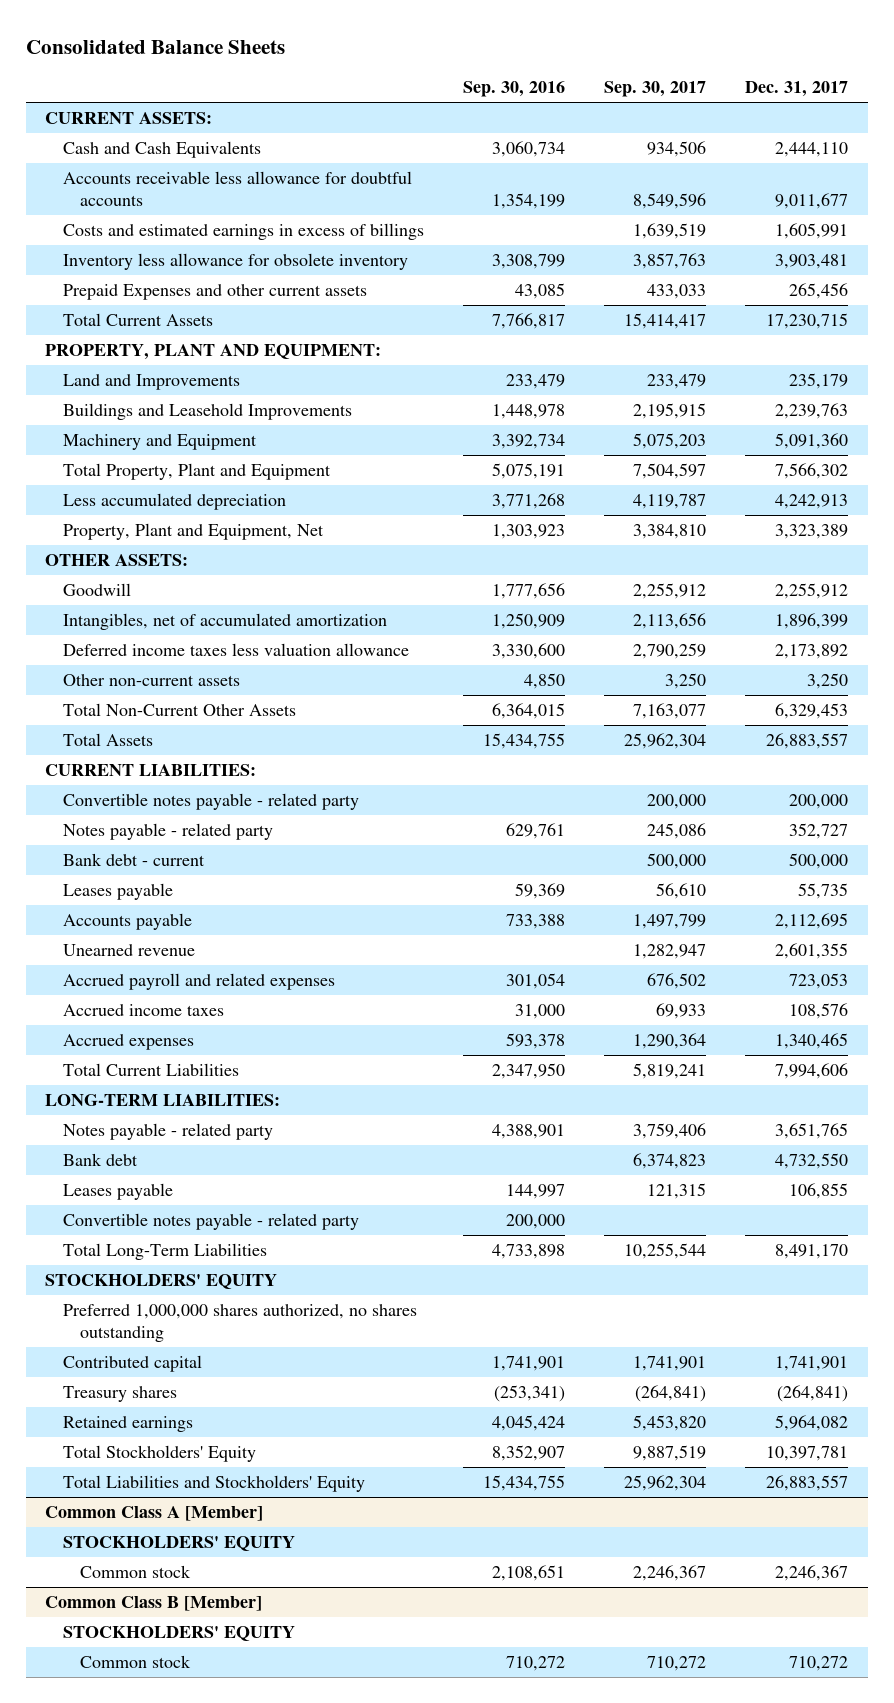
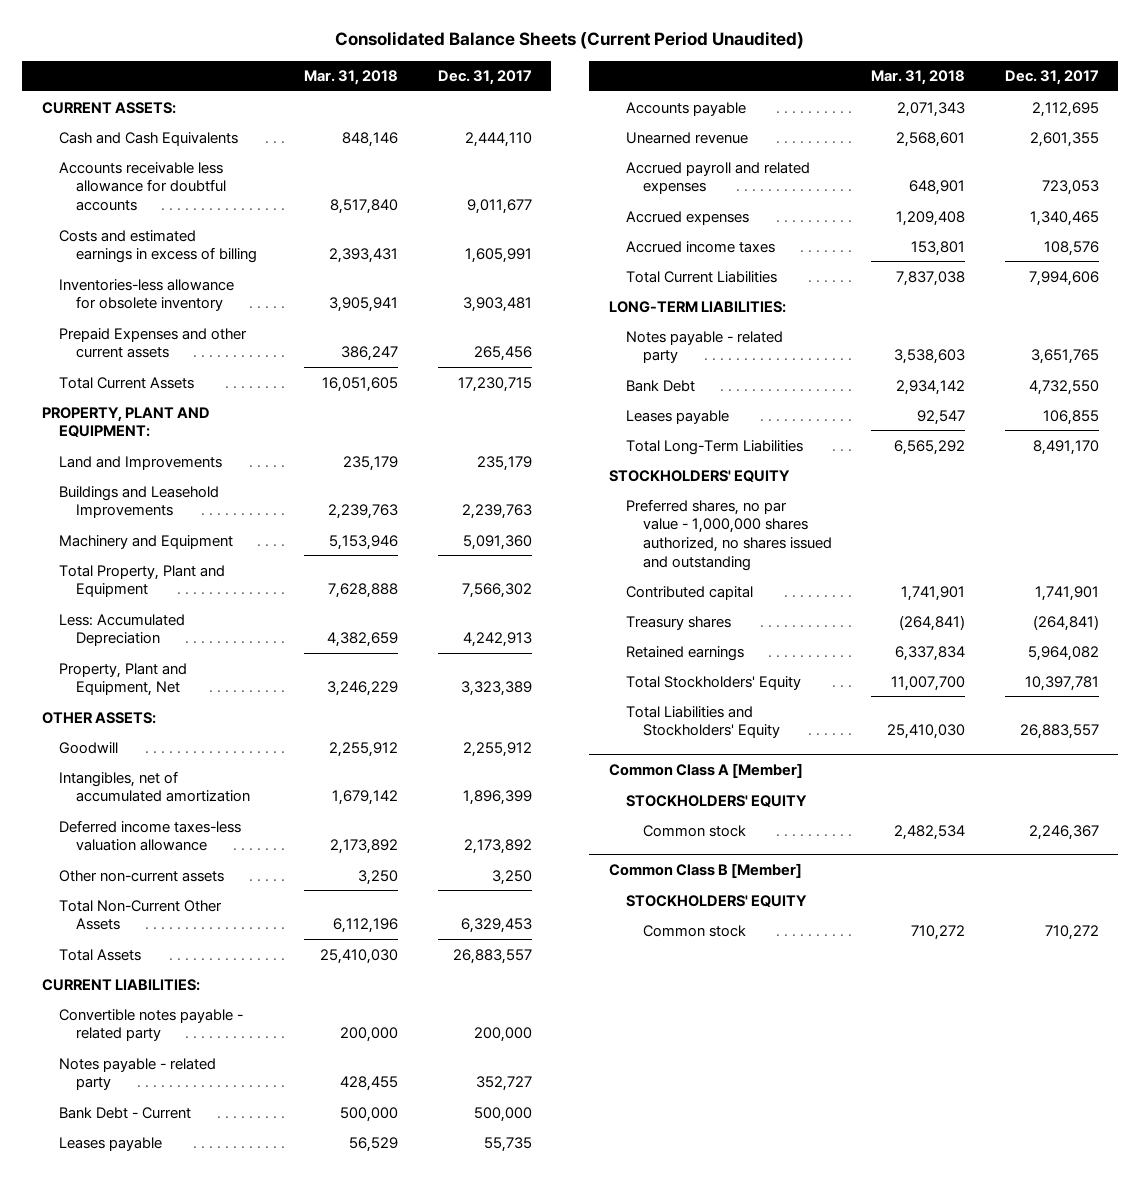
[25,40,285,55] Consolidated Balance Sheets -> [335,31,805,50] Consolidated Balance Sheets (Current Period Unaudited)
[462,81,565,98] Sep. 30, 2016 -> none
[604,81,707,98] Sep. 30, 2017 -> none
none -> [304,70,399,86] Mar. 31, 2018
[62,223,424,241] Costs and estimated earnings in excess of billings -> [58,229,258,264] Costs and estimated earnings in excess of billing
[62,253,408,271] Inventory less allowance for obsolete inventory -> [58,278,234,312] Inventories-less allowance for obsolete inventory
[62,493,286,511] Less accumulated depreciation -> [58,613,185,647] Less: Accumulated Depreciation
[62,643,409,657] Deferred income taxes less valuation allowance -> [58,819,241,852] Deferred income taxes-less valuation allowance
[62,853,205,867] Bank debt - current -> [58,1106,191,1119] Bank Debt - Current
[62,1004,224,1017] Accrued income taxes -> [625,240,775,253] Accrued income taxes
[62,1153,138,1167] Bank debt -> [625,379,695,392] Bank Debt
[62,1213,359,1231] Convertible notes payable - related party -> none
[62,1304,417,1343] Preferred 1,000,000 shares authorized, no shares outstanding -> [625,498,833,571] Preferred shares, no par value - 1,000,000 shares authorized, no shares issued and outstanding

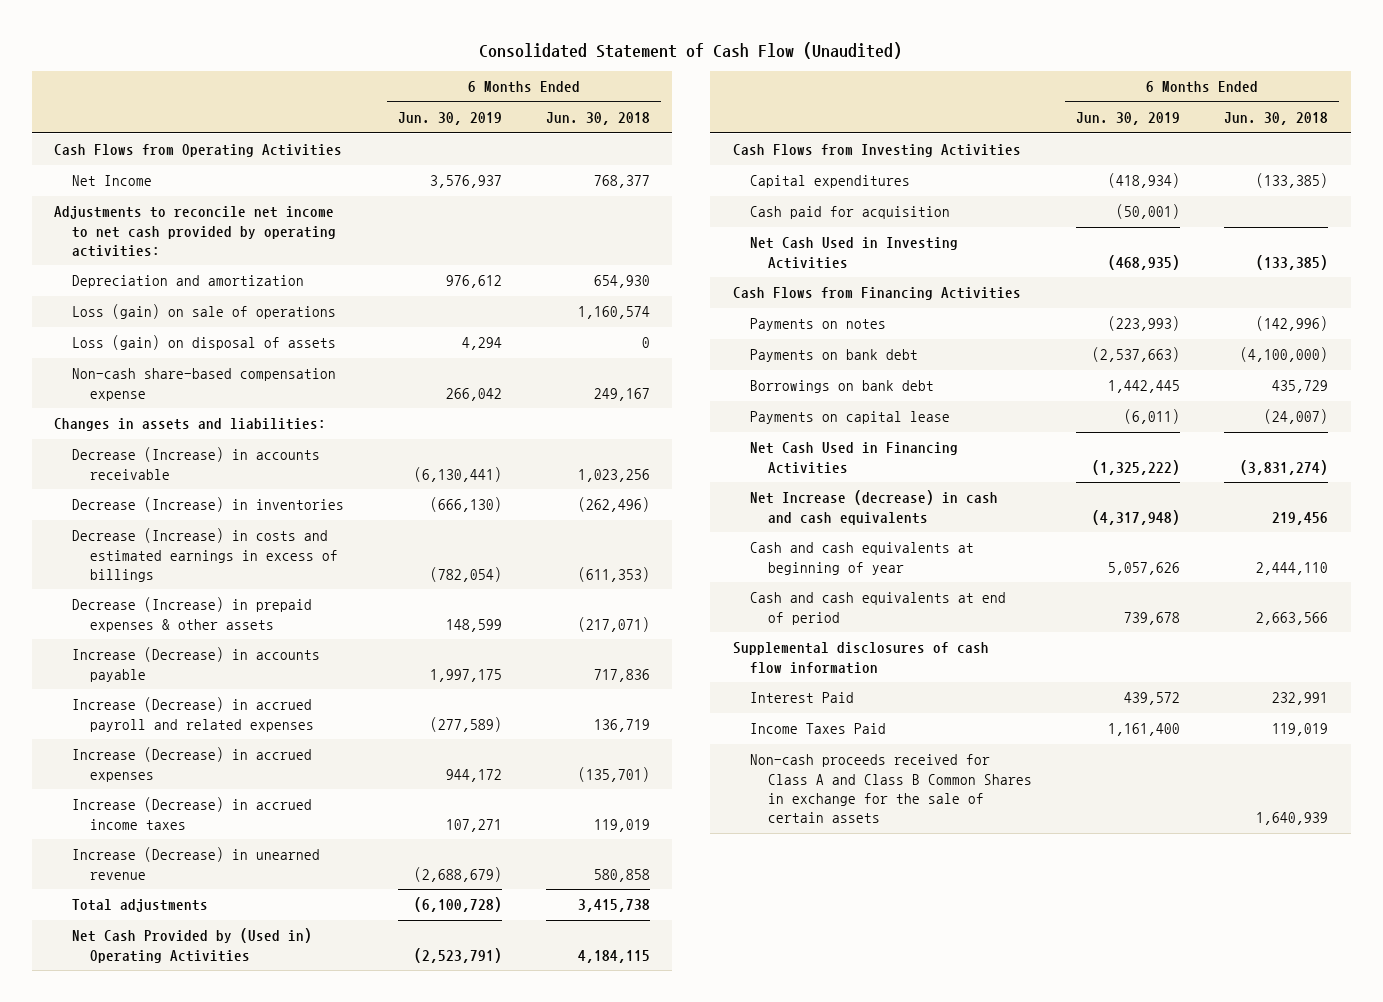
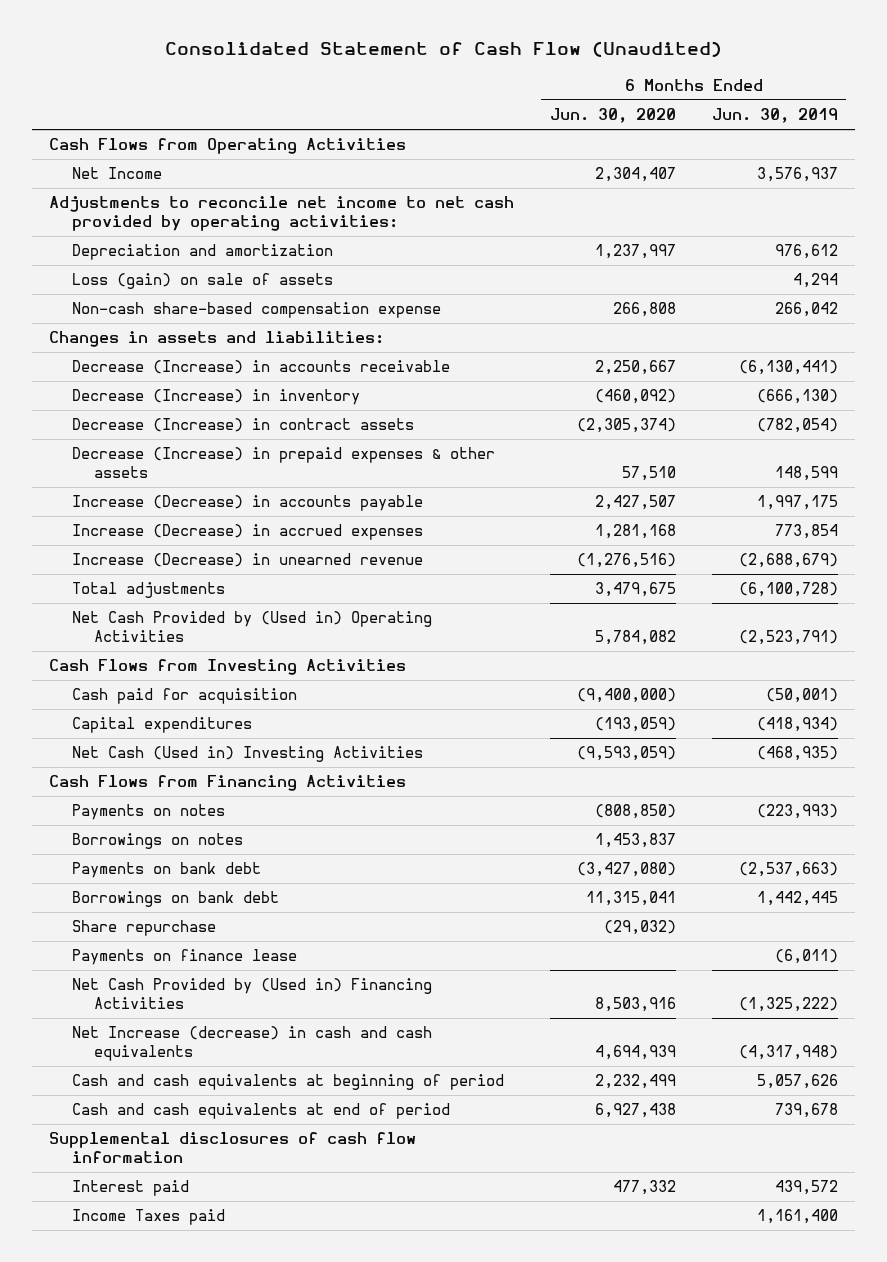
[546,111,651,125] Jun. 30, 2018 -> none
none -> [550,108,677,124] Jun. 30, 2020
[71,304,336,320] Loss (gain) on sale of operations -> none
[71,335,336,351] Loss (gain) on disposal of assets -> [71,273,333,290] Loss (gain) on sale of assets
[71,497,344,513] Decrease (Increase) in inventories -> [71,389,360,406] Decrease (Increase) in inventory
[71,528,338,582] Decrease (Increase) in costs and estimated earnings in excess of billings -> [71,418,414,433] Decrease (Increase) in contract assets
[71,697,314,732] Increase (Decrease) in accrued payroll and related expenses -> none
[71,797,312,830] Increase (Decrease) in accrued income taxes -> none
[445,768,502,782] 944,172 -> [774,524,838,540] 773,854
[750,175,911,189] Capital expenditures -> [71,717,252,734] Capital expenditures
[750,237,959,269] Net Cash Used in Investing Activities -> [71,746,423,763] Net Cash (Used in) Investing Activities
none -> [71,833,243,850] Borrowings on notes
none -> [71,920,216,937] Share repurchase
[750,411,951,425] Payments on capital lease -> [71,949,297,966] Payments on finance lease
[750,442,959,474] Net Cash Used in Financing Activities -> [71,978,432,1009] Net Cash Provided by (Used in) Financing Activities
[750,542,975,575] Cash and cash equivalents at beginning of year -> [71,1074,504,1091] Cash and cash equivalents at beginning of period
[750,754,1032,824] Non-cash proceeds received for Class A and Class B Common Shares in exchange for the sale of certain assets -> none
[750,692,855,704] Interest Paid -> [71,1180,189,1197] Interest paid
[750,723,887,735] Income Taxes Paid -> [71,1209,225,1226] Income Taxes paid

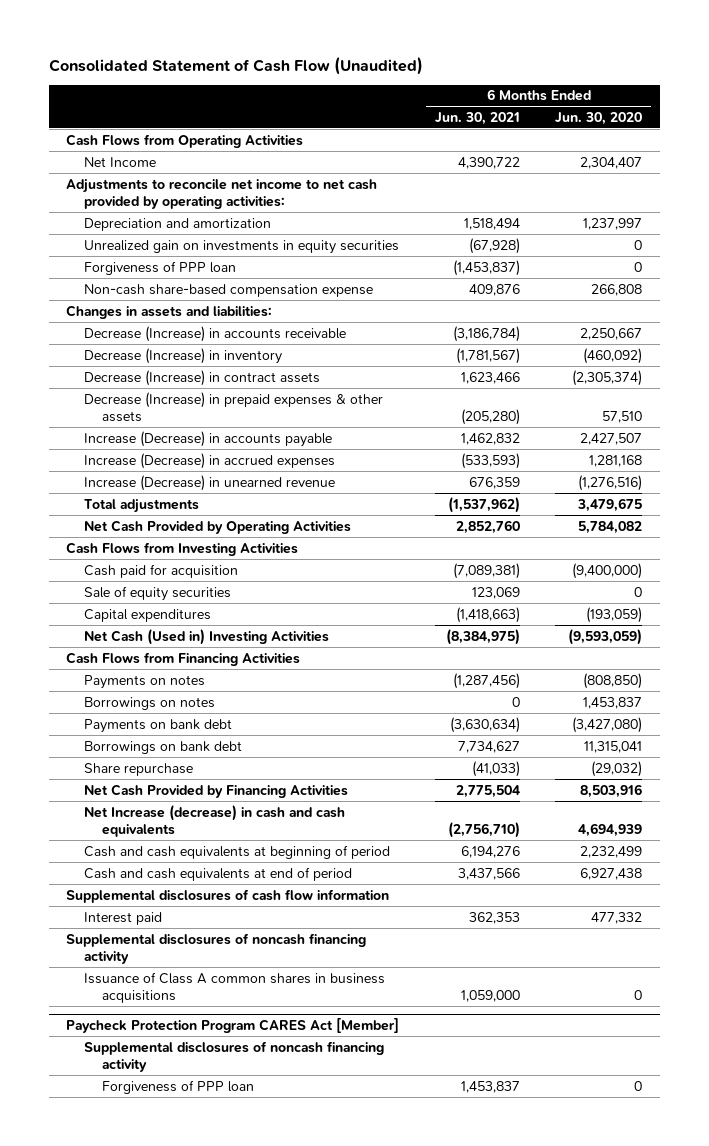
[711,108,838,124] Jun. 30, 2019 -> none
none -> [434,111,520,125] Jun. 30, 2021
[71,273,333,290] Loss (gain) on sale of assets -> none
none -> [84,239,400,254] Unrealized gain on investments in equity securities
none -> [84,260,237,275] Forgiveness of PPP loan
[71,611,432,642] Net Cash Provided by (Used in) Operating Activities -> [84,519,352,534] Net Cash Provided by Operating Activities
none -> [84,585,232,601] Sale of equity securities
[71,949,297,966] Payments on finance lease -> none
[71,978,432,1009] Net Cash Provided by (Used in) Financing Activities -> [84,783,349,798] Net Cash Provided by Financing Activities
[71,1209,225,1226] Income Taxes paid -> none
none -> [66,932,367,964] Supplemental disclosures of noncash financing activity
none -> [84,971,386,1003] Issuance of Class A common shares in business acquisitions
none -> [66,1018,400,1034] Paycheck Protection Program CARES Act [Member]
none -> [84,1040,385,1072] Supplemental disclosures of noncash financing activity
none -> [102,1079,255,1094] Forgiveness of PPP loan

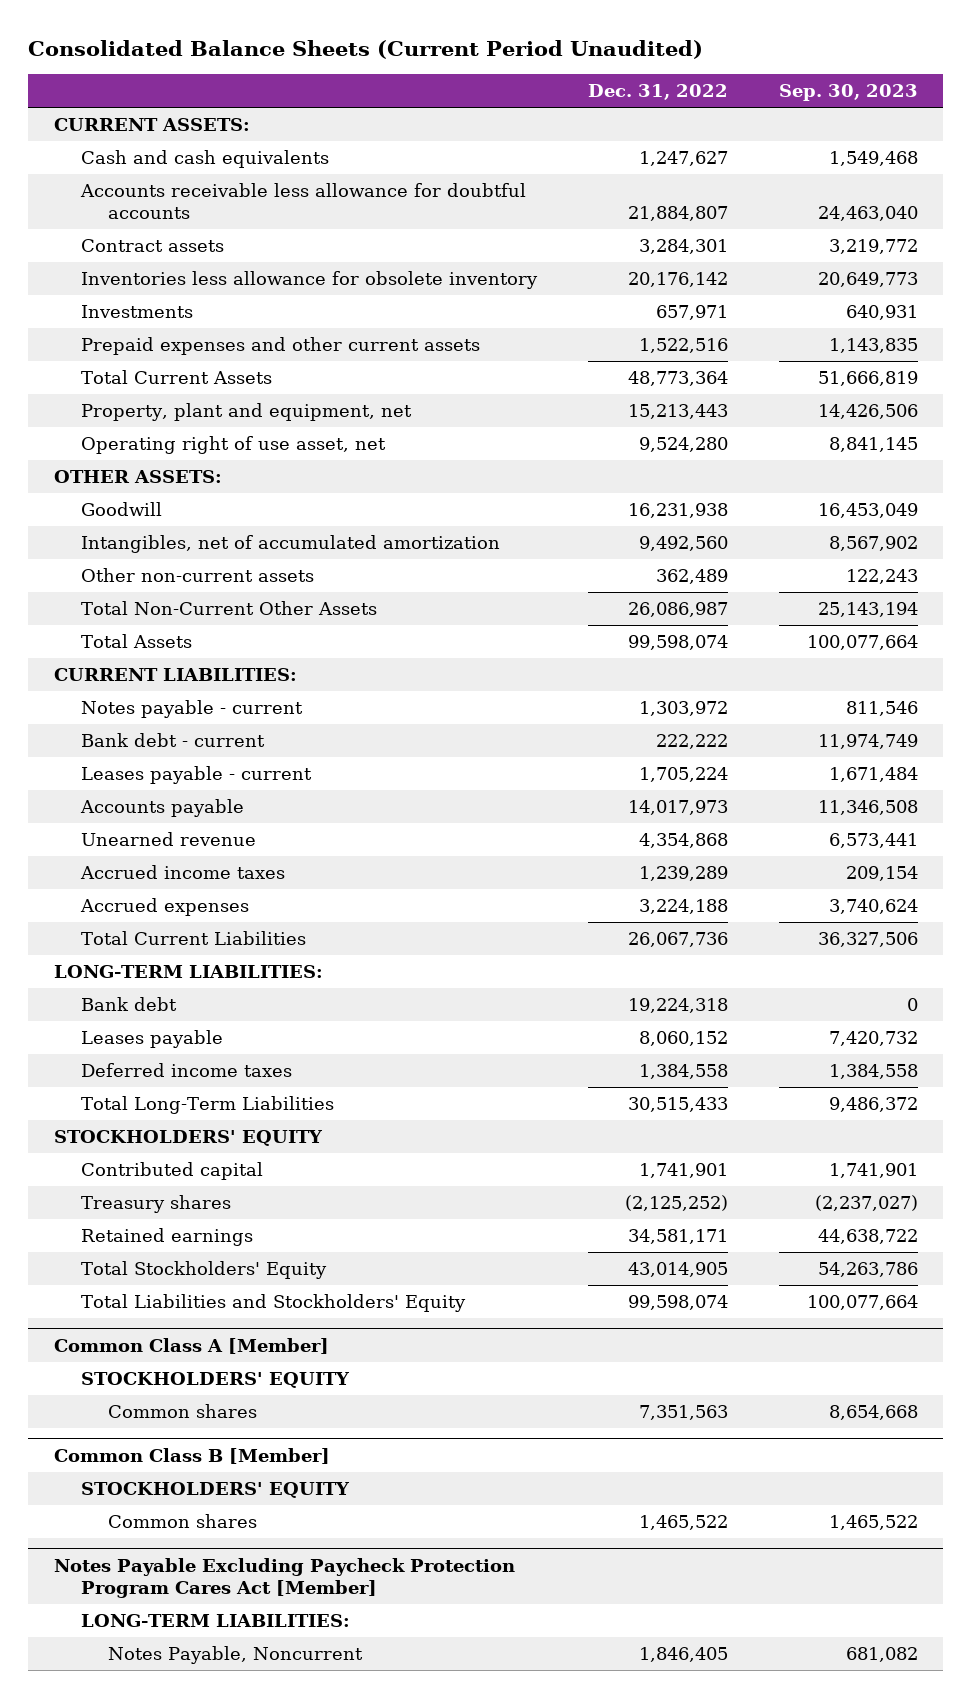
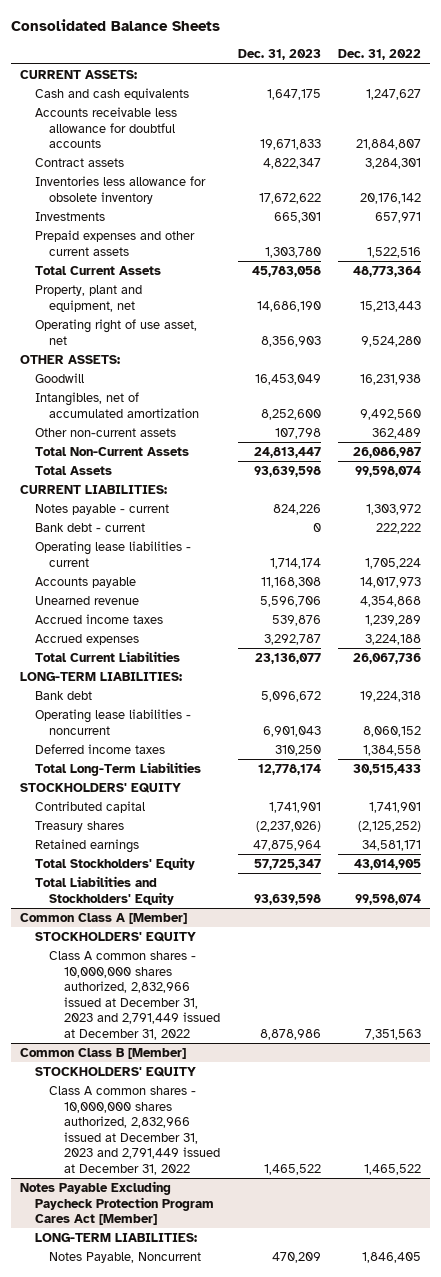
[28,40,704,60] Consolidated Balance Sheets (Current Period Unaudited) -> [11,19,221,32] Consolidated Balance Sheets
[778,84,918,102] Sep. 30, 2023 -> none
none -> [237,49,321,61] Dec. 31, 2023
[80,601,377,616] Total Non-Current Other Assets -> [34,446,189,456] Total Non-Current Assets
[80,766,312,785] Leases payable - current -> [34,540,191,567] Operating lease liabilities - current
[80,1030,223,1049] Leases payable -> [34,708,191,735] Operating lease liabilities - noncurrent
[108,1404,258,1419] Common shares -> [49,950,220,1040] Class A common shares - 10,000,000 shares authorized, 2,832,966 issued at December 31, 2023 and 2,791,449 issued at December 31, 2022
[108,1514,258,1529] Common shares -> [49,1085,220,1175] Class A common shares - 10,000,000 shares authorized, 2,832,966 issued at December 31, 2023 and 2,791,449 issued at December 31, 2022

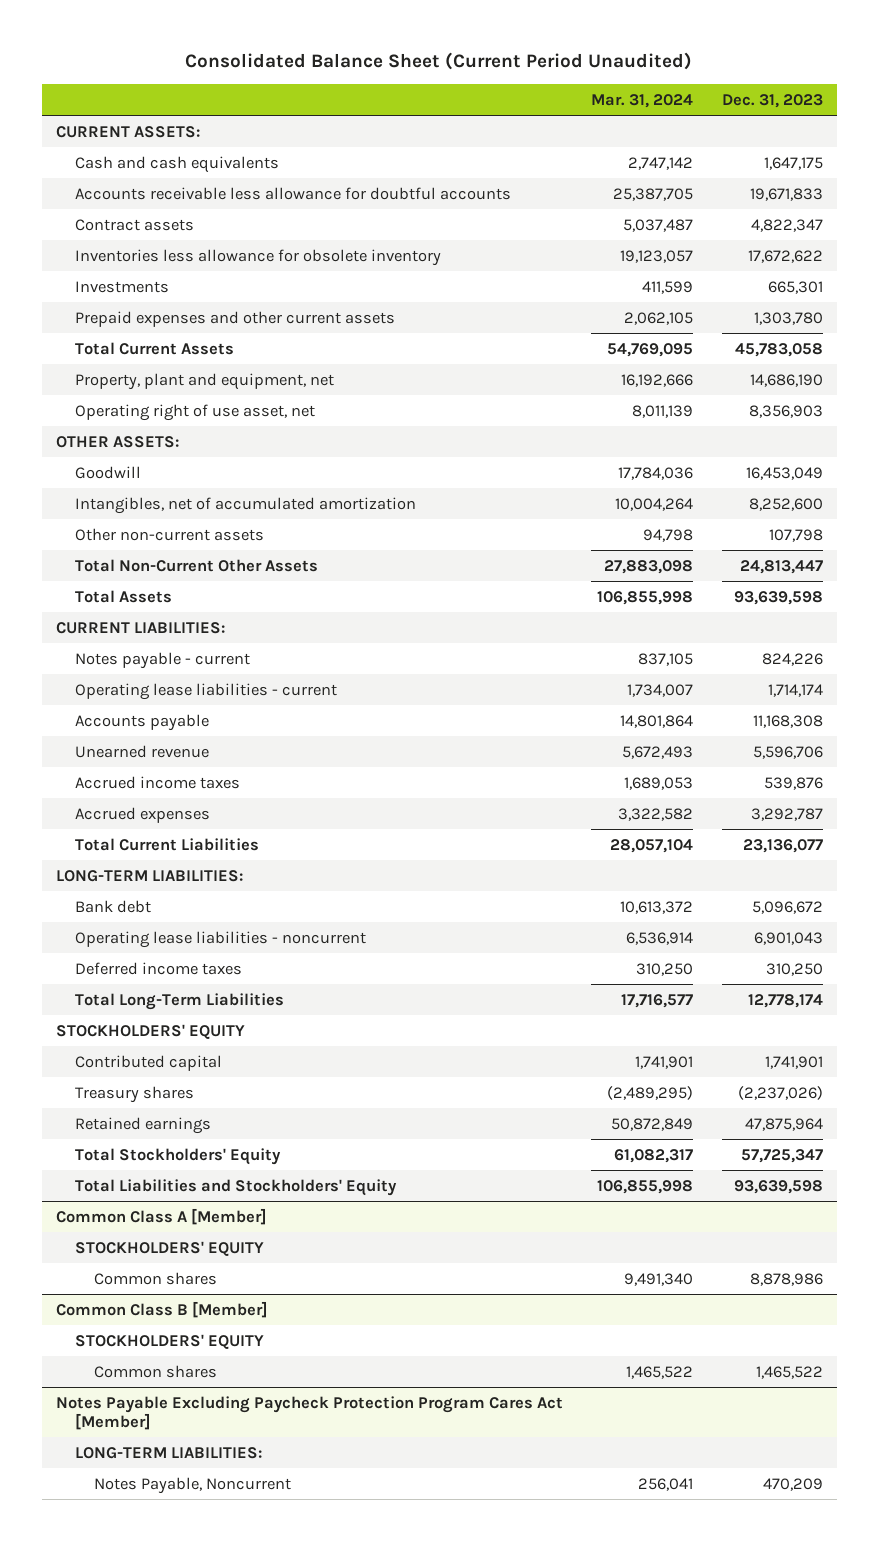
[11,19,221,32] Consolidated Balance Sheets -> [185,52,693,71] Consolidated Balance Sheet (Current Period Unaudited)
[338,49,422,61] Dec. 31, 2022 -> none
none -> [591,93,694,108] Mar. 31, 2024
[34,446,189,456] Total Non-Current Assets -> [74,558,318,572] Total Non-Current Other Assets
[34,522,145,532] Bank debt - current -> none
[49,950,220,1040] Class A common shares - 10,000,000 shares authorized, 2,832,966 issued at December 31, 2023 and 2,791,449 issued at December 31, 2022 -> [93,1271,217,1285] Common shares
[49,1085,220,1175] Class A common shares - 10,000,000 shares authorized, 2,832,966 issued at December 31, 2023 and 2,791,449 issued at December 31, 2022 -> [93,1364,217,1378] Common shares

